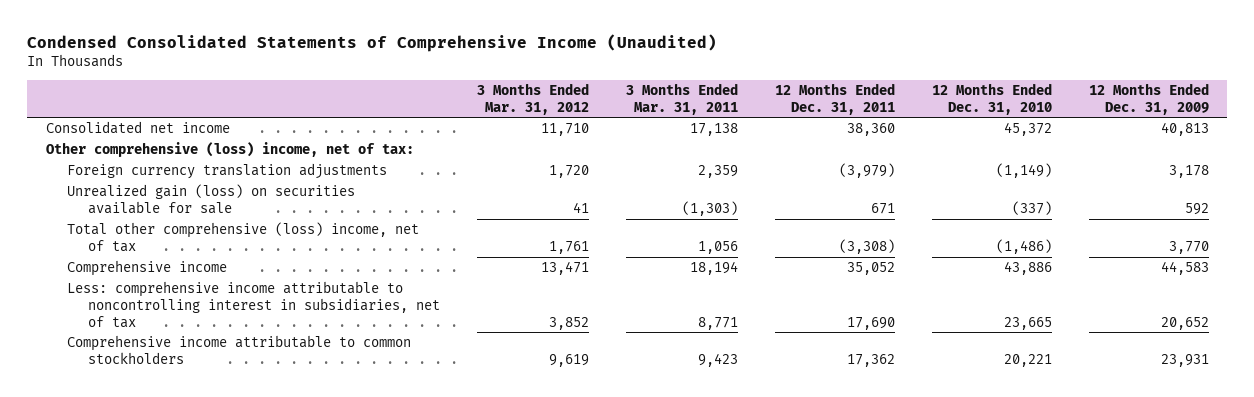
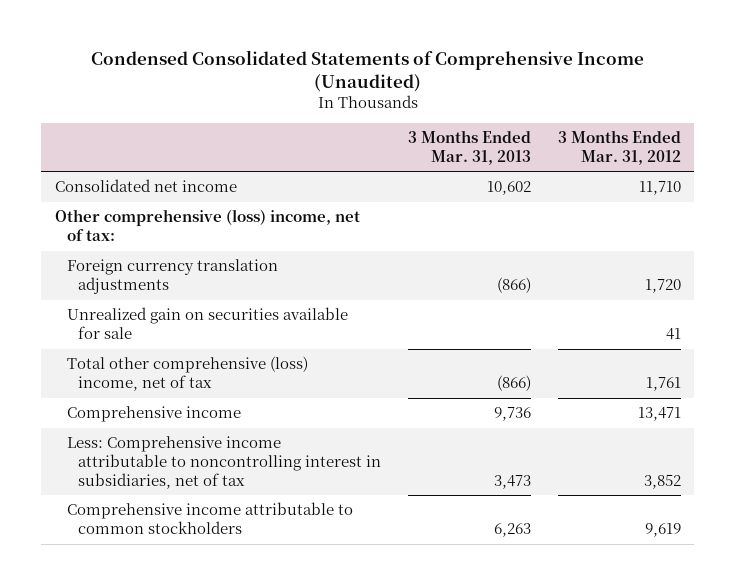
[625,82,738,115] 3 Months Ended Mar. 31, 2011 -> none
[774,82,895,115] 12 Months Ended Dec. 31, 2011 -> none
[931,82,1052,115] 12 Months Ended Dec. 31, 2010 -> none
[1088,82,1209,115] 12 Months Ended Dec. 31, 2009 -> none
none -> [408,130,532,165] 3 Months Ended Mar. 31, 2013
[66,184,355,214] Unrealized gain (loss) on securities available for sale -> [66,307,348,340] Unrealized gain on securities available for sale
[66,281,440,328] Less: comprehensive income attributable to noncontrolling interest in subsidiaries, net of tax -> [66,436,382,489] Less: Comprehensive income attributable to noncontrolling interest in subsidiaries, net of tax

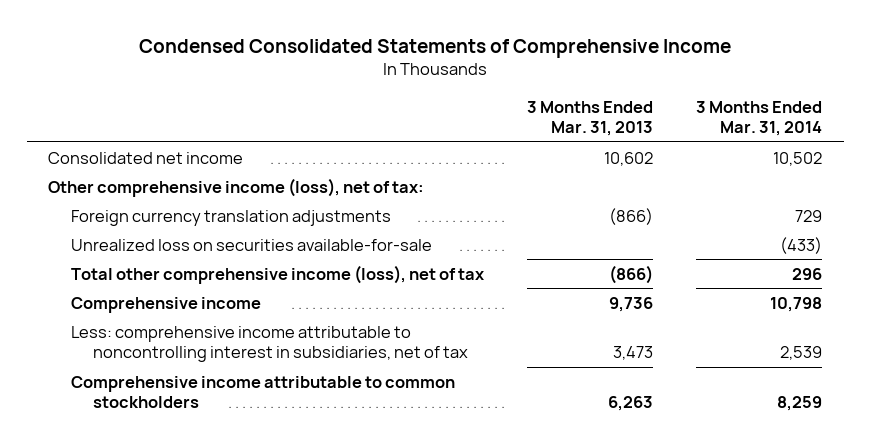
[90,49,644,92] Condensed Consolidated Statements of Comprehensive Income (Unaudited) -> [139,38,732,58] Condensed Consolidated Statements of Comprehensive Income
[558,130,682,165] 3 Months Ended Mar. 31, 2012 -> none
none -> [696,100,823,137] 3 Months Ended Mar. 31, 2014
[54,209,360,242] Other comprehensive (loss) income, net of tax: -> [48,177,425,197] Other comprehensive income (loss), net of tax:
[66,307,348,340] Unrealized gain on securities available for sale -> [70,238,432,251] Unrealized loss on securities available-for-sale
[66,356,308,392] Total other comprehensive (loss) income, net of tax -> [70,264,484,284] Total other comprehensive income (loss), net of tax
[66,436,382,489] Less: Comprehensive income attributable to noncontrolling interest in subsidiaries, net of tax -> [70,325,468,363] Less: comprehensive income attributable to noncontrolling interest in subsidiaries, net of tax

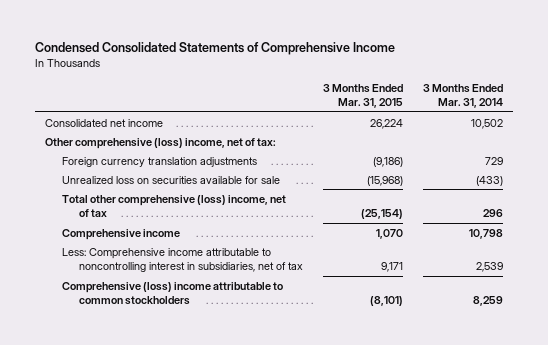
[526,100,653,137] 3 Months Ended Mar. 31, 2013 -> none
none -> [323,83,404,109] 3 Months Ended Mar. 31, 2015
[48,177,425,197] Other comprehensive income (loss), net of tax: -> [45,137,277,149] Other comprehensive (loss) income, net of tax:
[70,238,432,251] Unrealized loss on securities available-for-sale -> [62,175,281,184] Unrealized loss on securities available for sale
[70,264,484,284] Total other comprehensive income (loss), net of tax -> [62,194,287,217] Total other comprehensive (loss) income, net of tax
[70,325,468,363] Less: comprehensive income attributable to noncontrolling interest in subsidiaries, net of tax -> [62,247,304,272] Less: Comprehensive income attributable to noncontrolling interest in subsidiaries, net of tax
[70,375,455,409] Comprehensive income attributable to common stockholders -> [62,281,284,305] Comprehensive (loss) income attributable to common stockholders

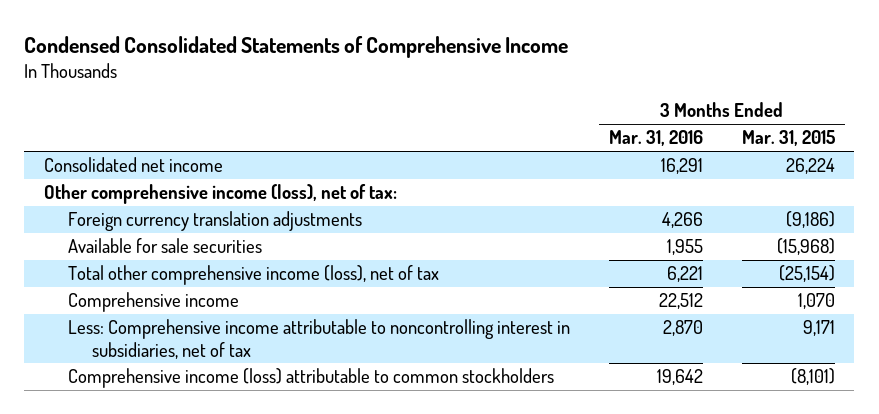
[423,83,504,109] 3 Months Ended Mar. 31, 2014 -> none
none -> [608,130,703,147] Mar. 31, 2016
[45,137,277,149] Other comprehensive (loss) income, net of tax: -> [43,184,397,205] Other comprehensive income (loss), net of tax:
[62,175,281,184] Unrealized loss on securities available for sale -> [68,238,263,254] Available for sale securities
[62,194,287,217] Total other comprehensive (loss) income, net of tax -> [68,265,440,286] Total other comprehensive income (loss), net of tax
[62,281,284,305] Comprehensive (loss) income attributable to common stockholders -> [68,368,555,389] Comprehensive income (loss) attributable to common stockholders

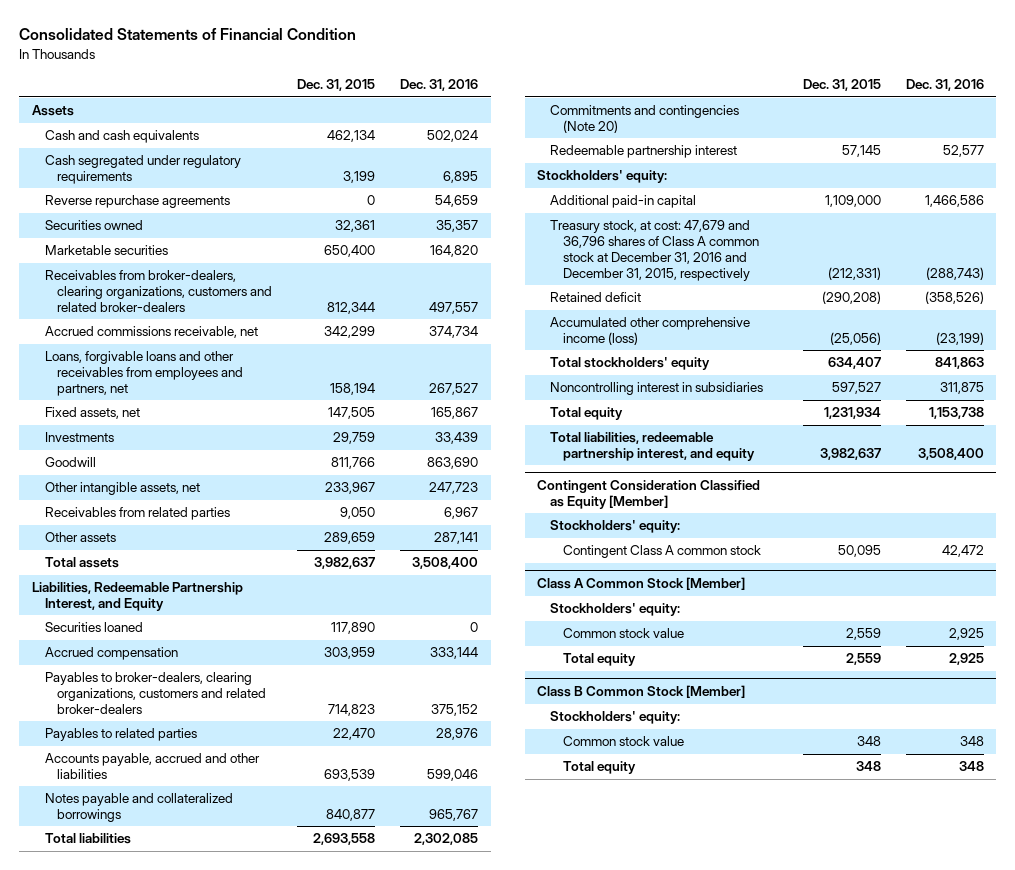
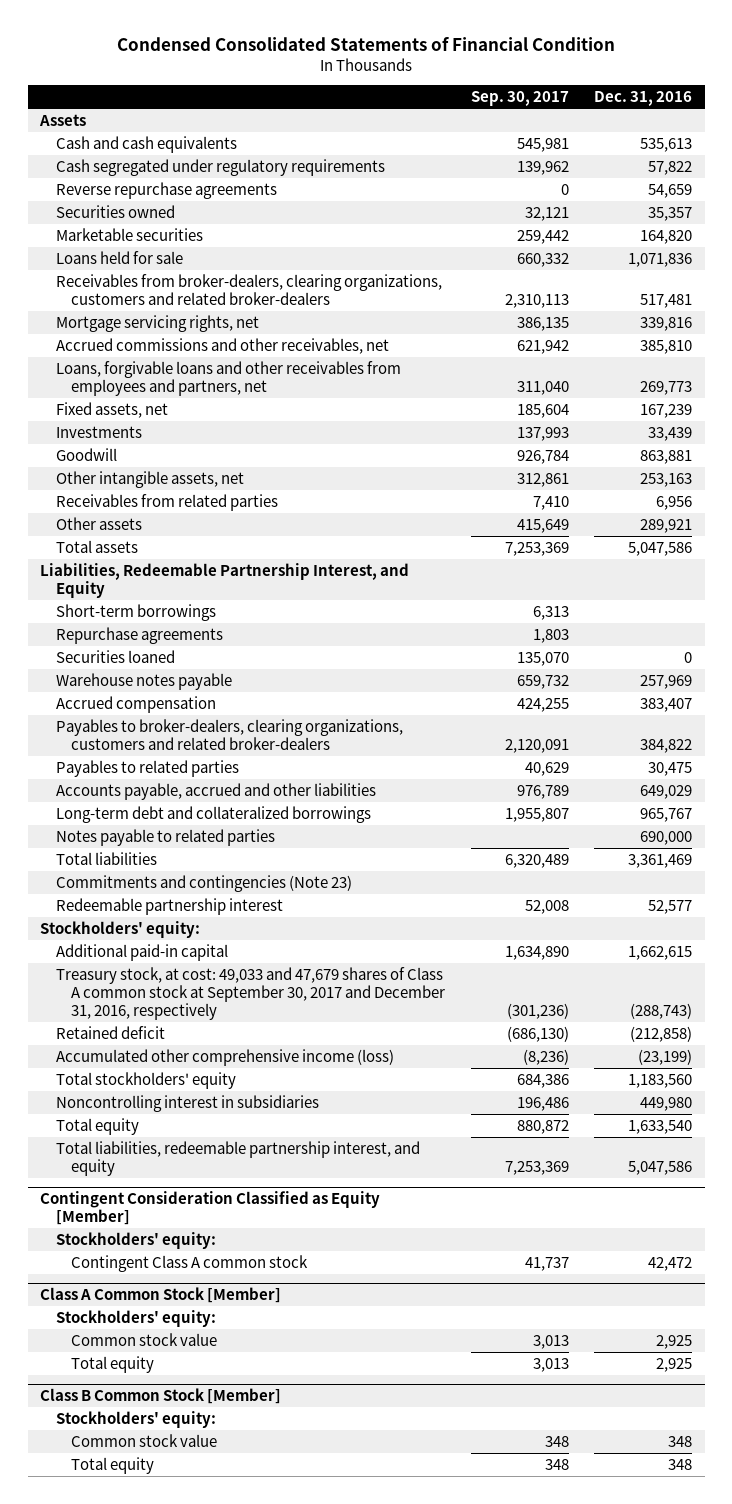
[19,28,357,41] Consolidated Statements of Financial Condition -> [117,36,616,51] Condensed Consolidated Statements of Financial Condition
[297,79,376,92] Dec. 31, 2015 -> none
none -> [470,91,569,107] Sep. 30, 2017
[427,130,479,143] 502,024 -> [640,137,693,152] 535,613
[443,171,479,184] 6,895 -> [648,160,693,175] 57,822
none -> [55,250,183,264] Loans held for sale
[429,301,479,314] 497,557 -> [640,293,693,308] 517,481
none -> [55,314,259,332] Mortgage servicing rights, net
[44,326,258,339] Accrued commissions receivable, net -> [55,337,389,354] Accrued commissions and other receivables, net
[429,326,479,339] 374,734 -> [640,339,693,354] 385,810
[429,382,479,395] 267,527 -> [640,380,693,395] 269,773
[431,407,479,420] 165,867 -> [640,403,693,418] 167,239
[427,457,479,470] 863,690 -> [640,449,693,464] 863,881
[429,482,479,495] 247,723 -> [640,472,693,487] 253,163
[444,507,479,520] 6,967 -> [656,495,693,510] 6,956
[434,532,479,545] 287,141 -> [640,518,693,533] 289,921
[412,557,479,570] 3,508,400 -> [628,541,693,556] 5,047,586
none -> [55,603,216,621] Short-term borrowings
none -> [55,626,223,644] Repurchase agreements
none -> [55,672,232,690] Warehouse notes payable
[430,647,479,660] 333,144 -> [640,697,693,712] 383,407
[431,703,479,716] 375,152 -> [640,738,693,753] 384,822
[436,728,479,741] 28,976 -> [648,761,693,776] 30,475
[427,769,479,782] 599,046 -> [640,784,693,799] 649,029
[44,793,233,823] Notes payable and collateralized borrowings -> [55,805,371,823] Long-term debt and collateralized borrowings
none -> [55,828,275,846] Notes payable to related parties
[414,833,479,846] 2,302,085 -> [628,853,693,868] 3,361,469
[549,105,739,134] Commitments and contingencies (Note 20) -> [55,874,352,892] Commitments and contingencies (Note 23)
[924,195,984,208] 1,466,586 -> [628,945,693,960] 1,662,615
[549,220,759,281] Treasury stock, at cost: 47,679 and 36,796 shares of Class A common stock at December 31, 2016 and December 31, 2015, respectively -> [55,966,446,1021] Treasury stock, at cost: 49,033 and 47,679 shares of Class A common stock at September 30, 2017 and December 31, 2016, respectively
[924,291,984,305] (358,526) -> [630,1025,693,1042] (212,858)
[934,357,984,370] 841,863 -> [628,1073,693,1088] 1,183,560
[939,382,984,395] 311,875 -> [640,1096,693,1111] 449,980
[928,407,984,420] 1,153,738 -> [628,1119,693,1134] 1,633,540
[917,448,984,461] 3,508,400 -> [628,1160,693,1175] 5,047,586

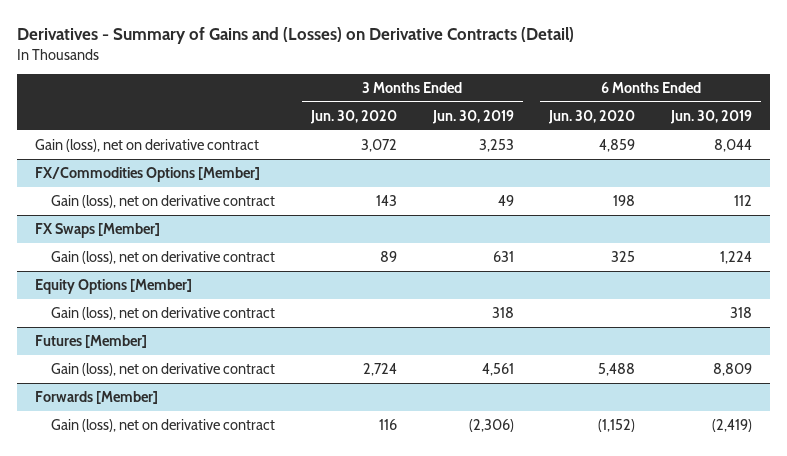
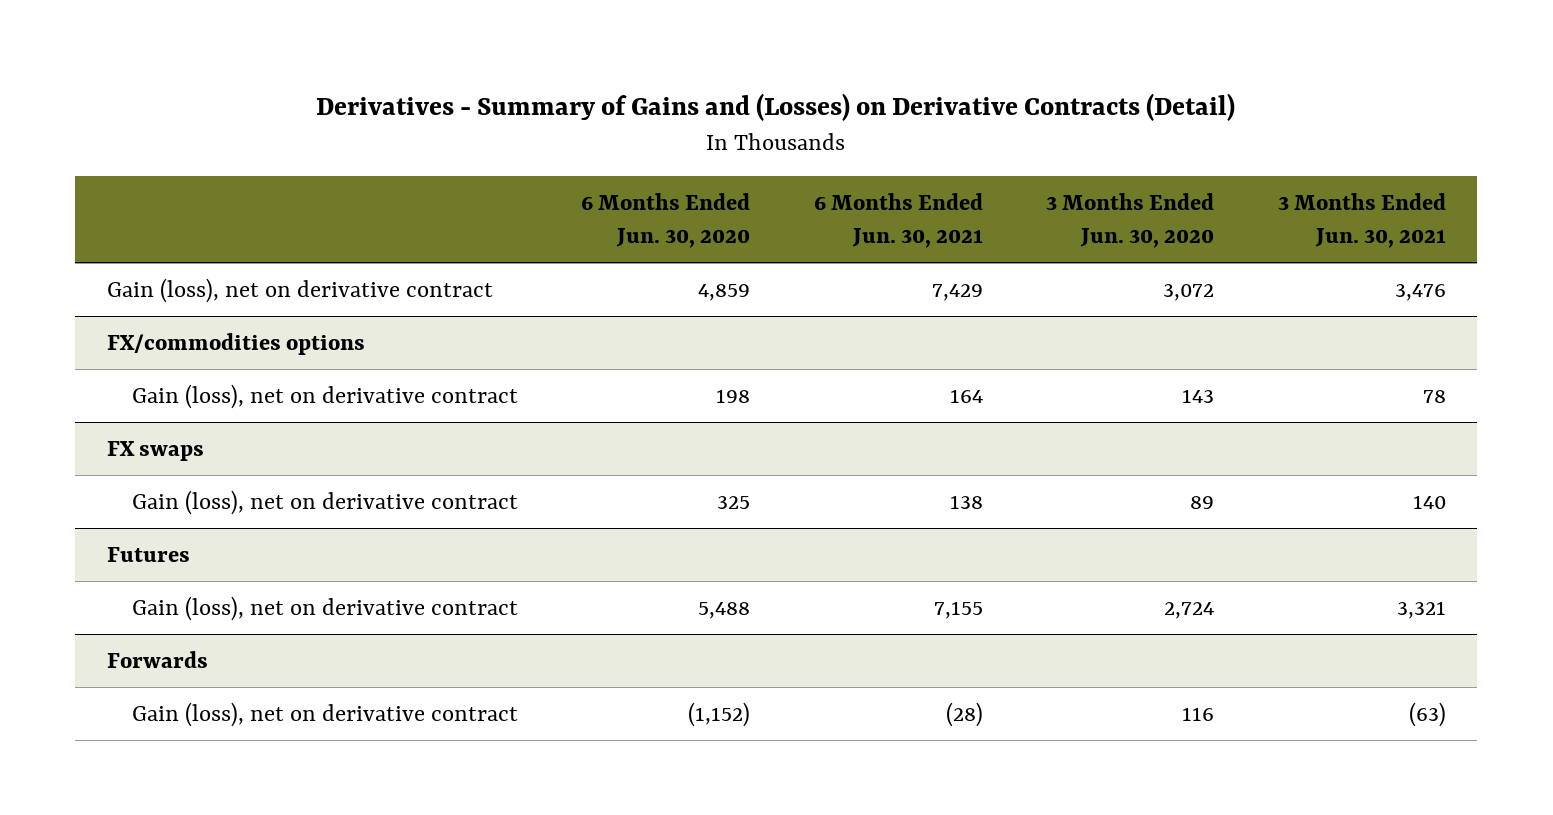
[431,109,514,124] Jun. 30, 2019 -> none
[669,109,752,124] Jun. 30, 2019 -> none
none -> [813,193,983,249] 6 Months Ended Jun. 30, 2021
none -> [1277,193,1446,249] 3 Months Ended Jun. 30, 2021
[34,166,260,182] FX/Commodities Options [Member] -> [107,332,366,355] FX/commodities options
[34,222,160,238] FX Swaps [Member] -> [107,440,205,461] FX swaps
[34,278,192,294] Equity Options [Member] -> none
[51,306,276,320] Gain (loss), net on derivative contract -> none
[34,334,147,348] Futures [Member] -> [107,546,191,562] Futures
[34,390,158,404] Forwards [Member] -> [107,650,209,668] Forwards

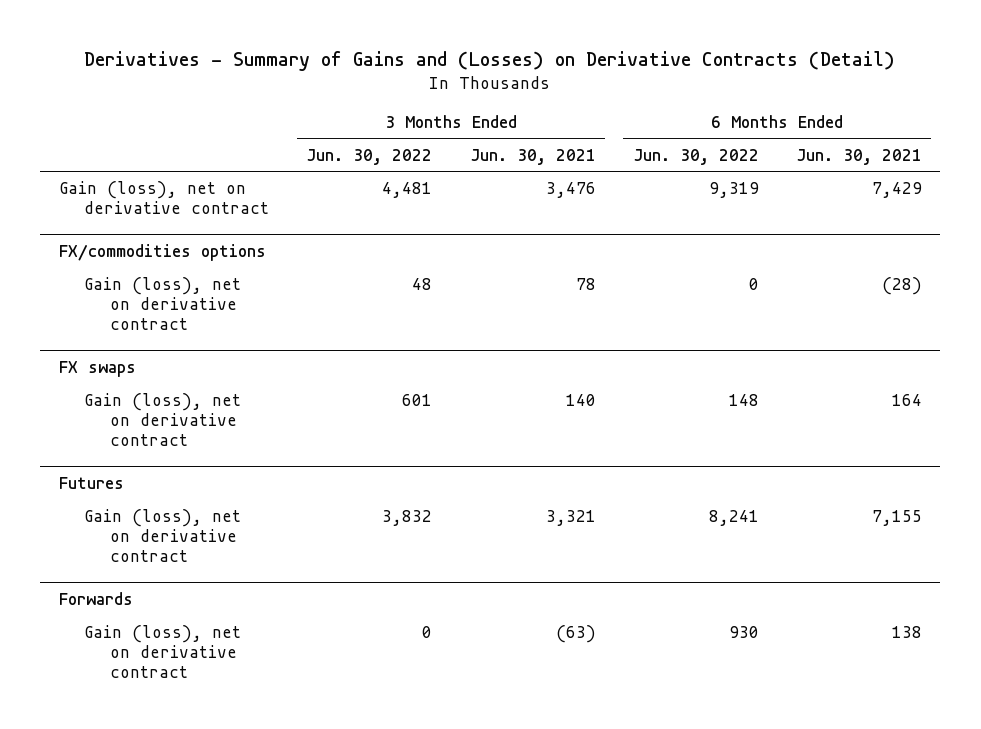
[581,193,751,249] 6 Months Ended Jun. 30, 2020 -> none
[1046,193,1215,249] 3 Months Ended Jun. 30, 2020 -> none
none -> [306,148,433,165] Jun. 30, 2022
none -> [632,148,759,165] Jun. 30, 2022
[949,388,983,403] 164 -> [881,277,922,296] (28)
[949,494,983,509] 138 -> [891,394,922,407] 164
[945,701,983,727] (28) -> [891,626,922,639] 138

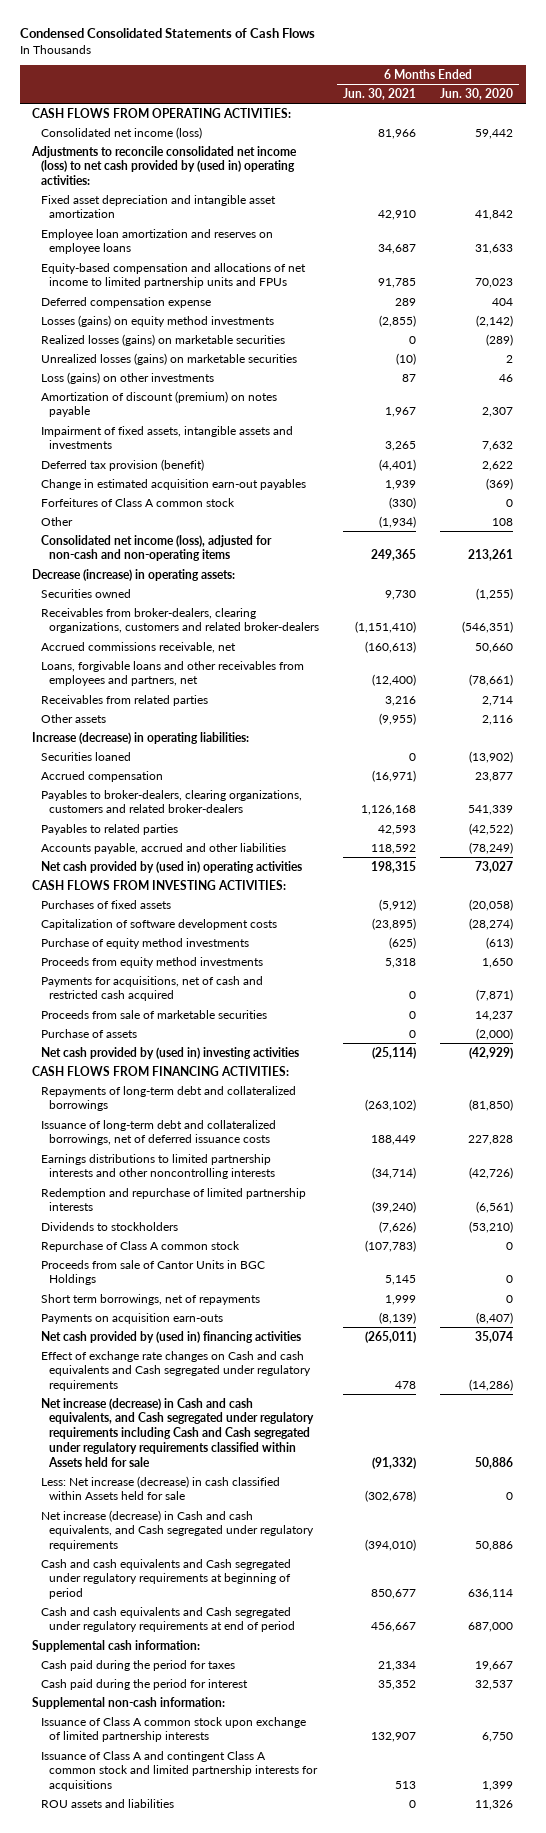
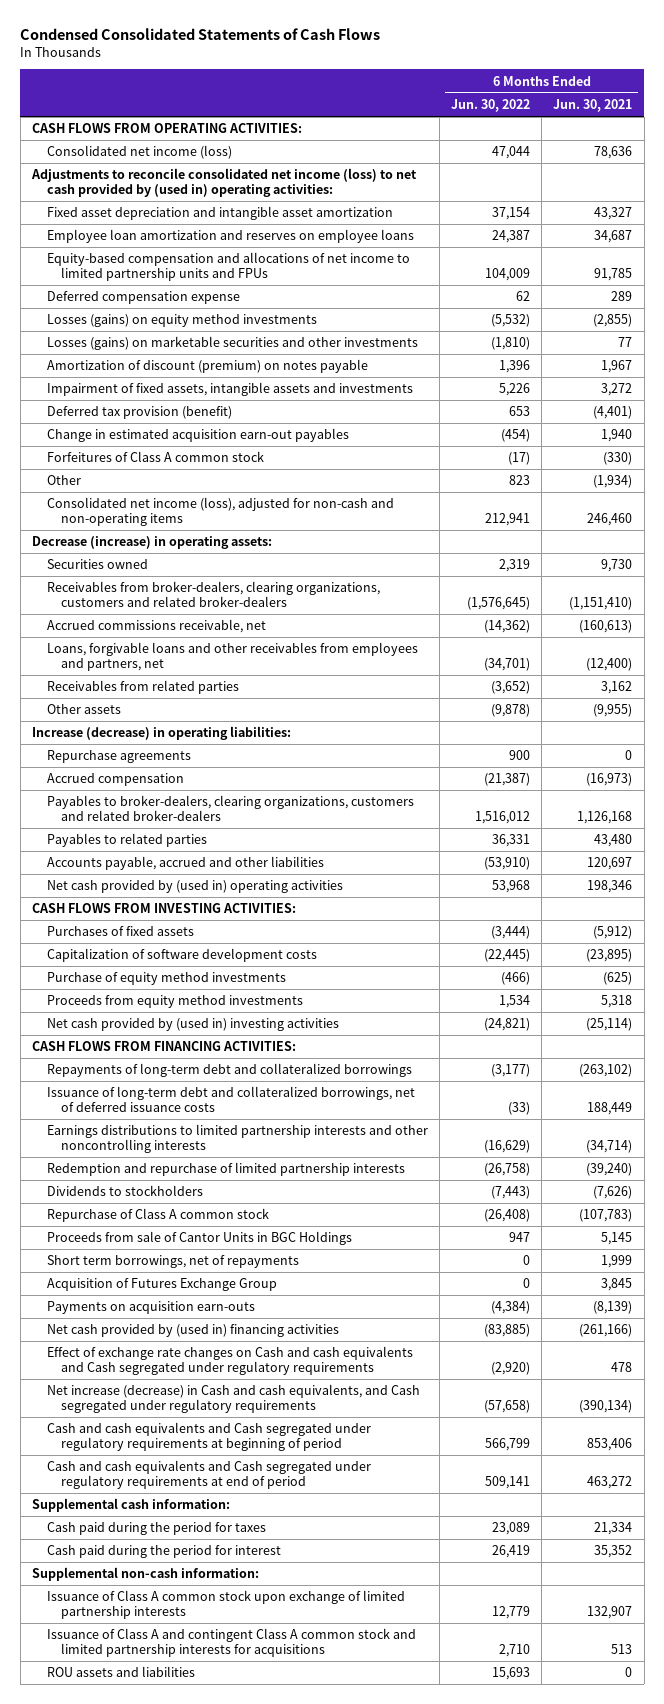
[440,87,514,100] Jun. 30, 2020 -> none
none -> [450,99,530,113] Jun. 30, 2022
[378,128,417,139] 81,966 -> [594,146,633,160] 78,636
[378,210,417,221] 42,910 -> [594,207,633,221] 43,327
[40,333,285,346] Realized losses (gains) on marketable securities -> none
[40,352,297,365] Unrealized losses (gains) on marketable securities -> none
[40,371,214,384] Loss (gains) on other investments -> [46,336,418,351] Losses (gains) on marketable securities and other investments
[402,373,417,382] 87 -> [618,337,633,348] 77
[385,441,417,452] 3,265 -> [601,383,633,397] 3,272
[385,479,417,490] 1,939 -> [601,429,633,443] 1,940
[371,549,417,562] 249,365 -> [587,512,633,526] 246,460
[385,695,417,706] 3,216 -> [601,681,633,695] 3,162
[40,751,131,761] Securities loaned -> none
none -> [46,750,191,764] Repurchase agreements
[372,769,417,782] (16,971) -> [586,773,633,787] (16,973)
[378,824,417,835] 42,593 -> [594,834,633,848] 43,480
[371,843,417,854] 118,592 -> [587,857,633,871] 120,697
[371,860,417,873] 198,315 -> [587,880,633,894] 198,346
[40,975,263,1002] Payments for acquisitions, net of cash and restricted cash acquired -> none
[40,1009,267,1019] Proceeds from sale of marketable securities -> none
[40,1028,137,1038] Purchase of assets -> none
none -> [46,1278,277,1292] Acquisition of Futures Exchange Group
[365,1330,417,1343] (265,011) -> [579,1324,633,1338] (261,166)
[40,1475,280,1501] Less: Net increase (decrease) in cash classified within Assets held for sale -> none
[40,1509,314,1552] Net increase (decrease) in Cash and cash equivalents, and Cash segregated under regulatory requirements -> none
[40,1397,314,1467] Net increase (decrease) in Cash and cash equivalents, and Cash segregated under regulatory requirements including Cash and Cash segregated under regulatory requirements classified within Assets held for sale -> [46,1384,420,1413] Net increase (decrease) in Cash and cash equivalents, and Cash segregated under regulatory requirements
[372,1456,417,1469] (91,332) -> [579,1399,633,1413] (390,134)
[371,1589,417,1600] 850,677 -> [587,1437,633,1451] 853,406
[371,1622,417,1633] 456,667 -> [587,1475,633,1489] 463,272

